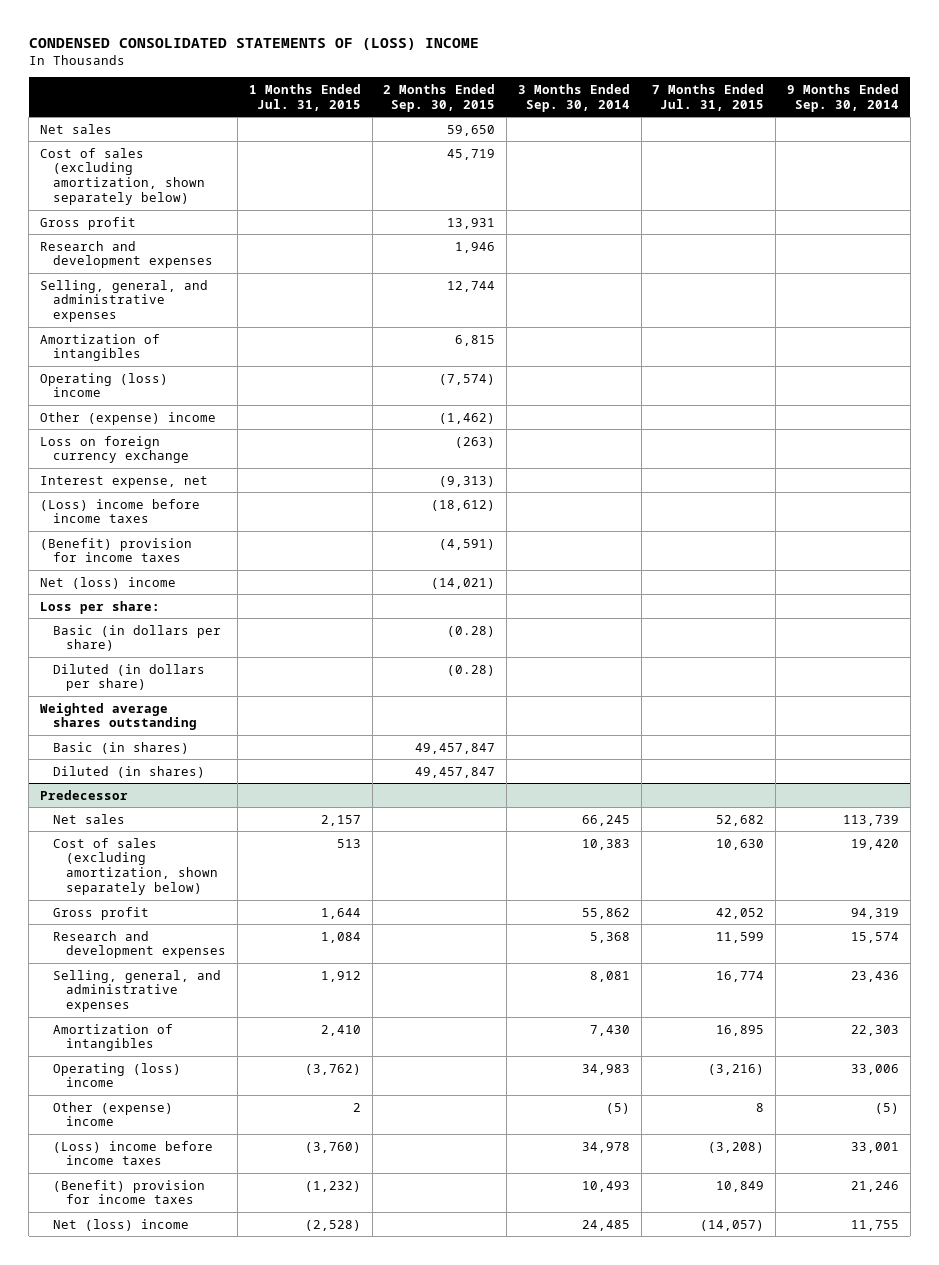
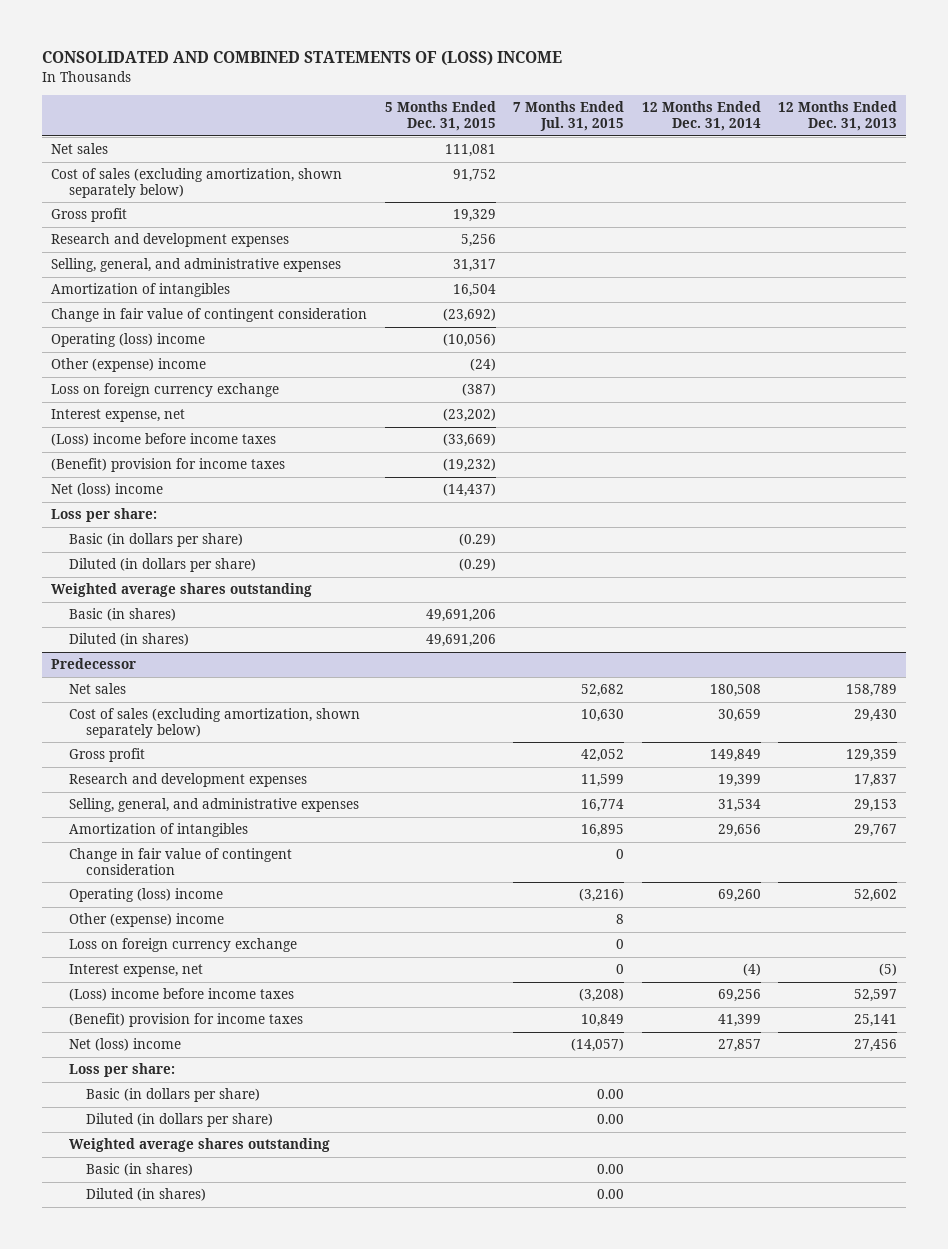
[28,38,479,51] CONDENSED CONSOLIDATED STATEMENTS OF (LOSS) INCOME -> [42,51,563,67] CONSOLIDATED AND COMBINED STATEMENTS OF (LOSS) INCOME
[248,84,361,111] 1 Months Ended Jul. 31, 2015 -> none
[383,84,496,112] 2 Months Ended Sep. 30, 2015 -> none
[517,84,630,112] 3 Months Ended Sep. 30, 2014 -> none
[786,84,899,112] 9 Months Ended Sep. 30, 2014 -> none
none -> [384,101,496,132] 5 Months Ended Dec. 31, 2015
none -> [641,101,761,132] 12 Months Ended Dec. 31, 2014
none -> [778,101,898,132] 12 Months Ended Dec. 31, 2013
none -> [51,308,368,323] Change in fair value of contingent consideration
none -> [68,848,292,876] Change in fair value of contingent consideration
none -> [68,938,297,953] Loss on foreign currency exchange
none -> [68,964,203,978] Interest expense, net
none -> [68,1063,175,1078] Loss per share:
none -> [86,1088,261,1103] Basic (in dollars per share)
none -> [86,1113,274,1128] Diluted (in dollars per share)
none -> [68,1138,330,1153] Weighted average shares outstanding
none -> [86,1163,194,1177] Basic (in shares)
none -> [86,1188,207,1202] Diluted (in shares)

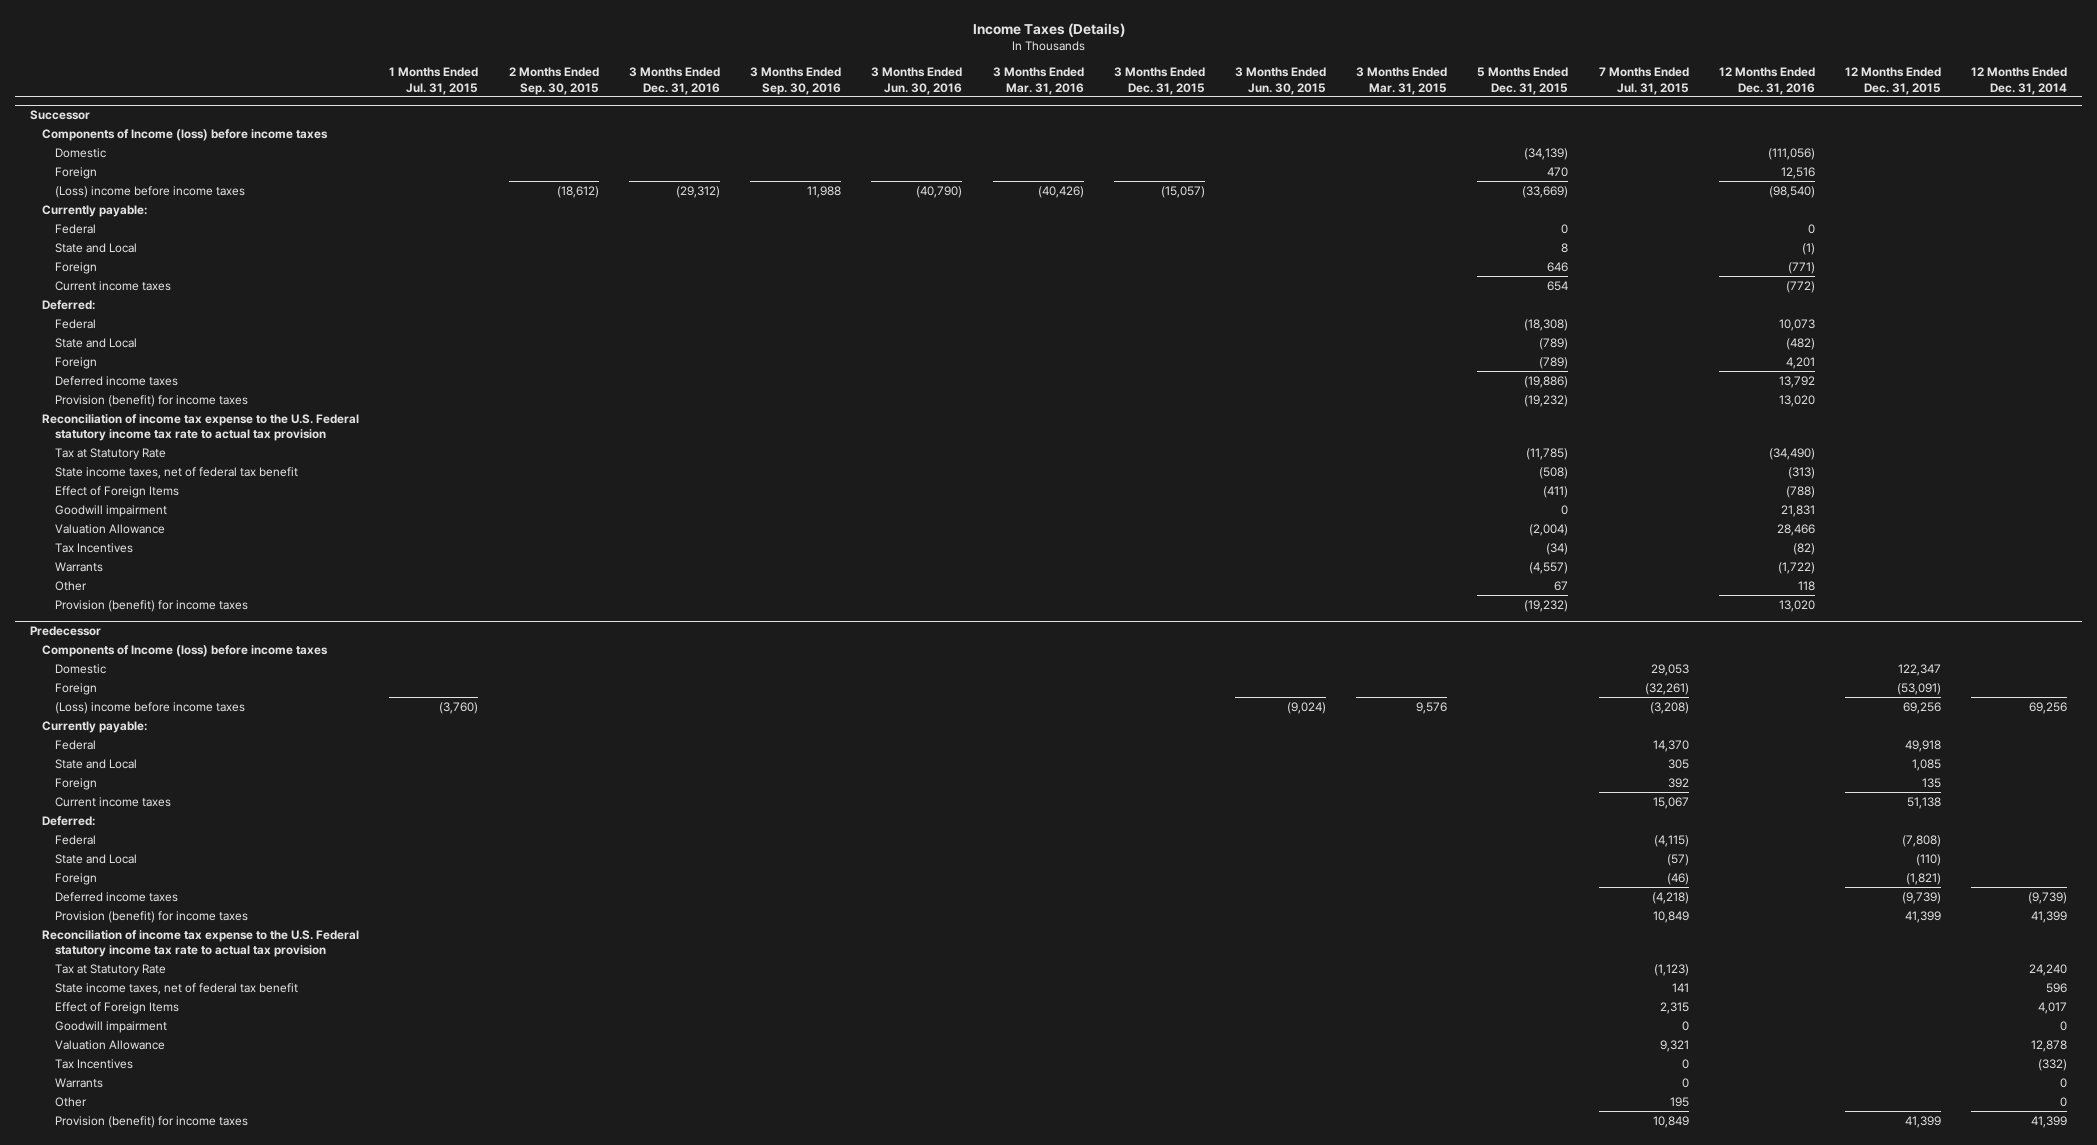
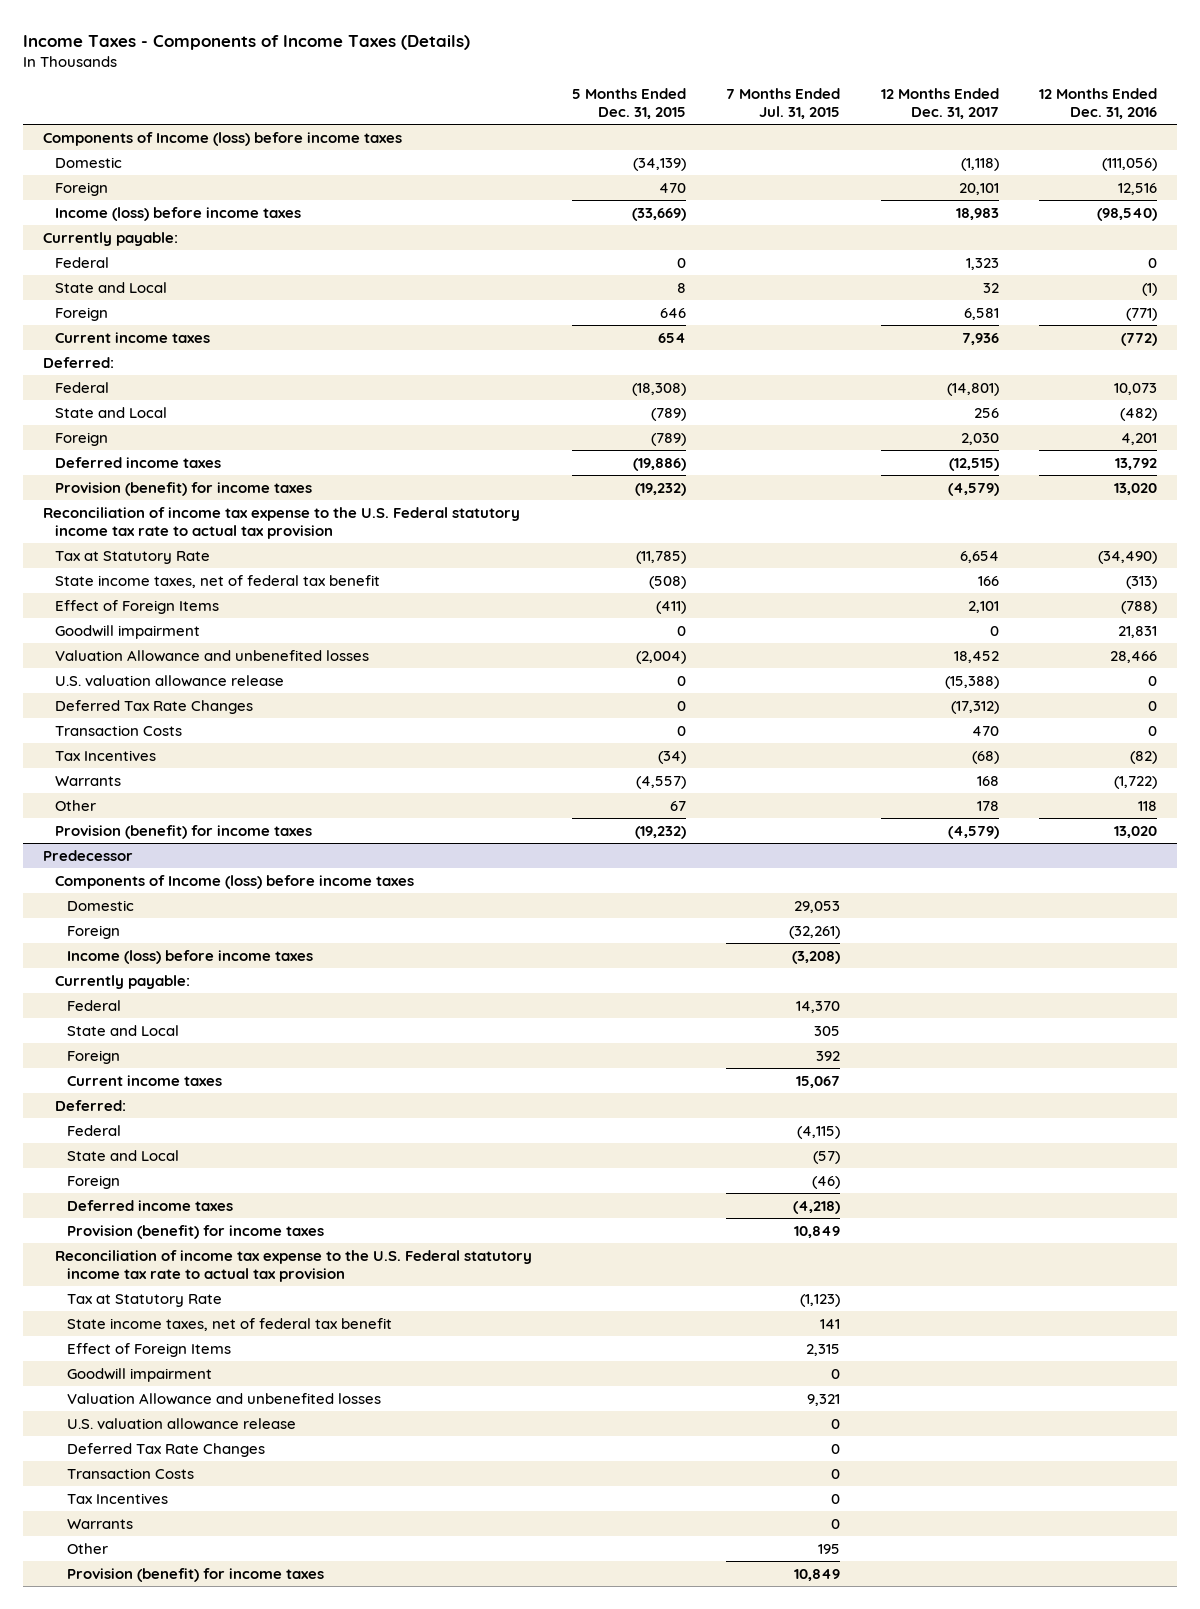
[972,22,1125,37] Income Taxes (Details) -> [23,34,471,50] Income Taxes - Components of Income Taxes (Details)
[389,67,479,95] 1 Months Ended Jul. 31, 2015 -> none
[508,67,599,95] 2 Months Ended Sep. 30, 2015 -> none
[628,67,720,95] 3 Months Ended Dec. 31, 2016 -> none
[750,67,842,95] 3 Months Ended Sep. 30, 2016 -> none
[871,67,963,95] 3 Months Ended Jun. 30, 2016 -> none
[992,67,1084,95] 3 Months Ended Mar. 31, 2016 -> none
[1113,67,1205,95] 3 Months Ended Dec. 31, 2015 -> none
[1234,67,1326,95] 3 Months Ended Jun. 30, 2015 -> none
[1356,67,1448,95] 3 Months Ended Mar. 31, 2015 -> none
[1844,67,1941,95] 12 Months Ended Dec. 31, 2015 -> none
[1971,67,2068,95] 12 Months Ended Dec. 31, 2014 -> none
none -> [880,88,999,120] 12 Months Ended Dec. 31, 2017
[29,110,90,121] Successor -> none
[54,185,245,198] (Loss) income before income taxes -> [55,206,302,221] Income (loss) before income taxes
[54,523,165,534] Valuation Allowance -> [55,649,370,662] Valuation Allowance and unbenefited losses
none -> [55,674,285,687] U.S. valuation allowance release
none -> [55,699,254,714] Deferred Tax Rate Changes
none -> [55,724,183,736] Transaction Costs
[54,701,245,714] (Loss) income before income taxes -> [66,949,313,964] Income (loss) before income taxes
[54,1039,165,1050] Valuation Allowance -> [66,1392,381,1405] Valuation Allowance and unbenefited losses
none -> [66,1417,296,1430] U.S. valuation allowance release
none -> [66,1442,265,1457] Deferred Tax Rate Changes
none -> [66,1467,194,1479] Transaction Costs

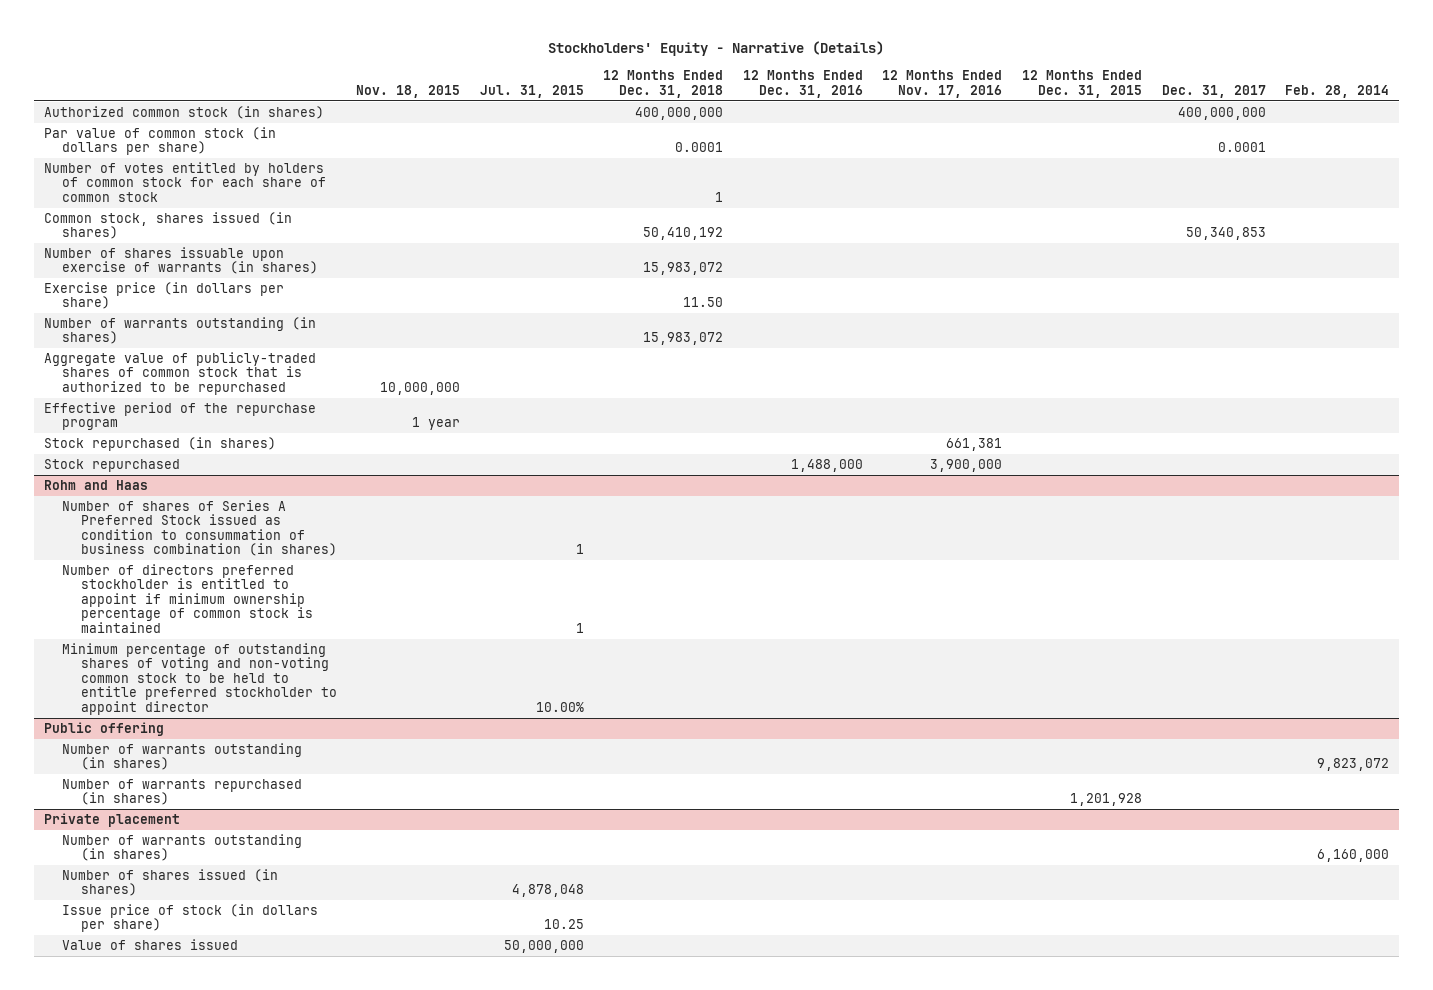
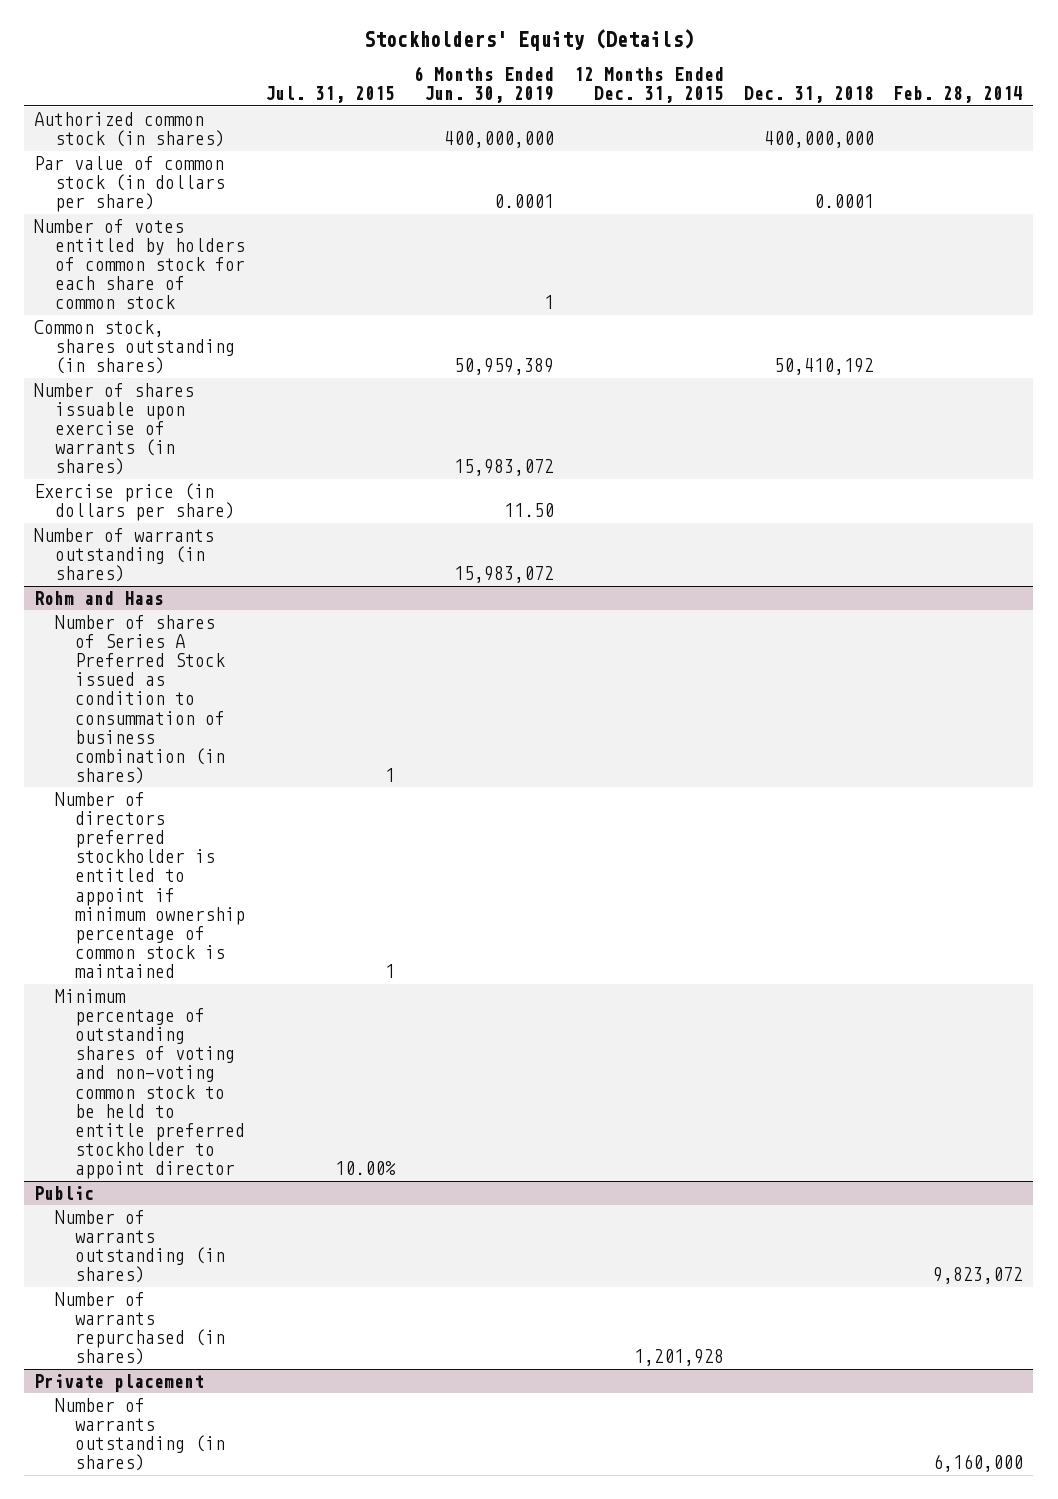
[548,40,885,56] Stockholders' Equity - Narrative (Details) -> [363,29,694,52] Stockholders' Equity (Details)
[356,84,461,98] Nov. 18, 2015 -> none
[603,70,724,98] 12 Months Ended Dec. 31, 2018 -> none
[742,70,863,98] 12 Months Ended Dec. 31, 2016 -> none
[882,70,1003,98] 12 Months Ended Nov. 17, 2016 -> none
[1161,84,1266,98] Dec. 31, 2017 -> none
none -> [414,66,555,104] 6 Months Ended Jun. 30, 2019
none -> [743,86,874,104] Dec. 31, 2018
[43,211,292,240] Common stock, shares issued (in shares) -> [34,319,235,375] Common stock, shares outstanding (in shares)
[43,351,316,395] Aggregate value of publicly-traded shares of common stock that is authorized to be repurchased -> none
[43,401,316,431] Effective period of the repurchase program -> none
[43,436,276,451] Stock repurchased (in shares) -> none
[43,458,180,472] Stock repurchased -> none
[43,721,164,736] Public offering -> [34,1185,95,1200] Public
[62,868,279,897] Number of shares issued (in shares) -> none
[62,903,319,933] Issue price of stock (in dollars per share) -> none
[62,938,239,950] Value of shares issued -> none

